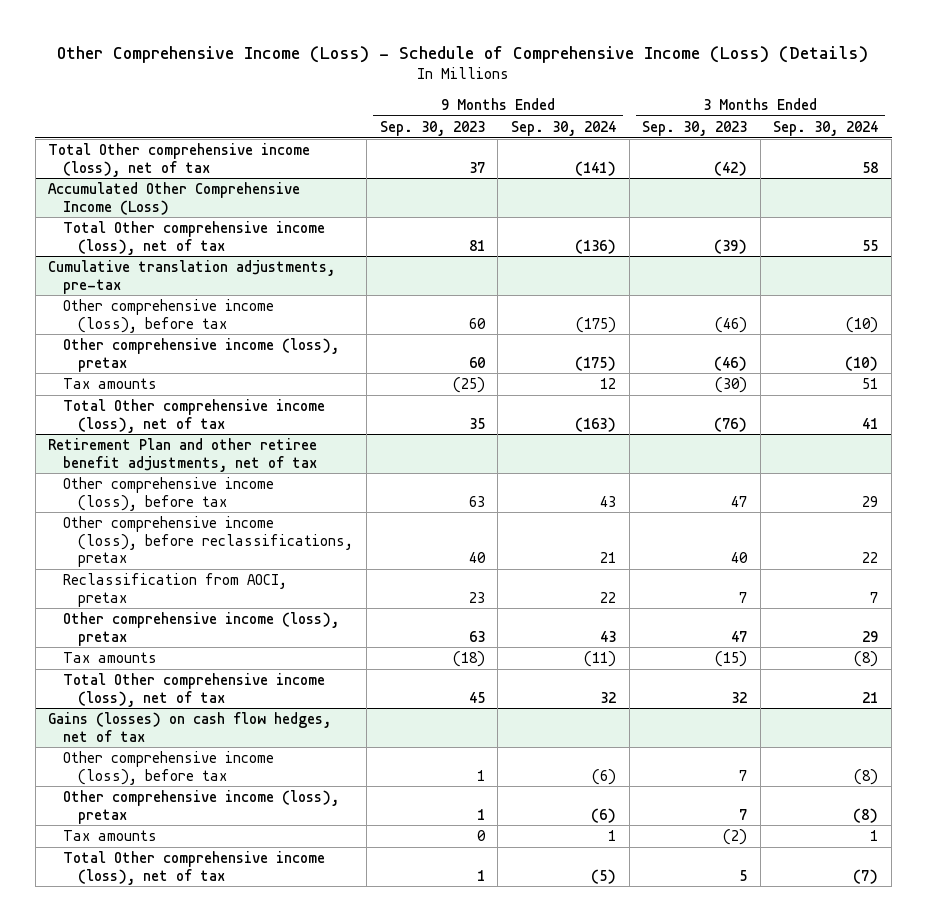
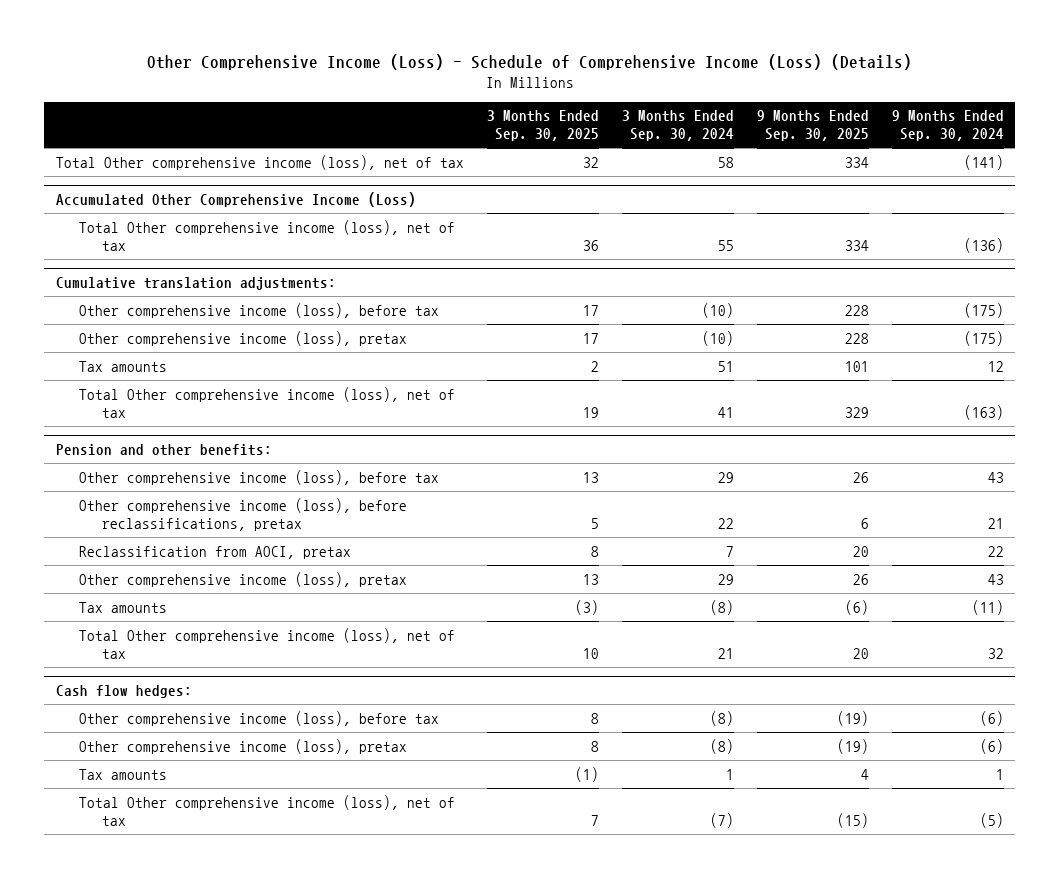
[379,120,485,136] Sep. 30, 2023 -> none
[642,120,748,136] Sep. 30, 2023 -> none
none -> [486,110,599,142] 3 Months Ended Sep. 30, 2025
none -> [756,110,869,142] 9 Months Ended Sep. 30, 2025
[48,260,336,294] Cumulative translation adjustments, pre-tax -> [55,276,336,290] Cumulative translation adjustments:
[48,438,318,472] Retirement Plan and other retiree benefit adjustments, net of tax -> [55,443,272,456] Pension and other benefits:
[48,712,332,742] Gains (losses) on cash flow hedges, net of tax -> [55,684,192,698] Cash flow hedges:

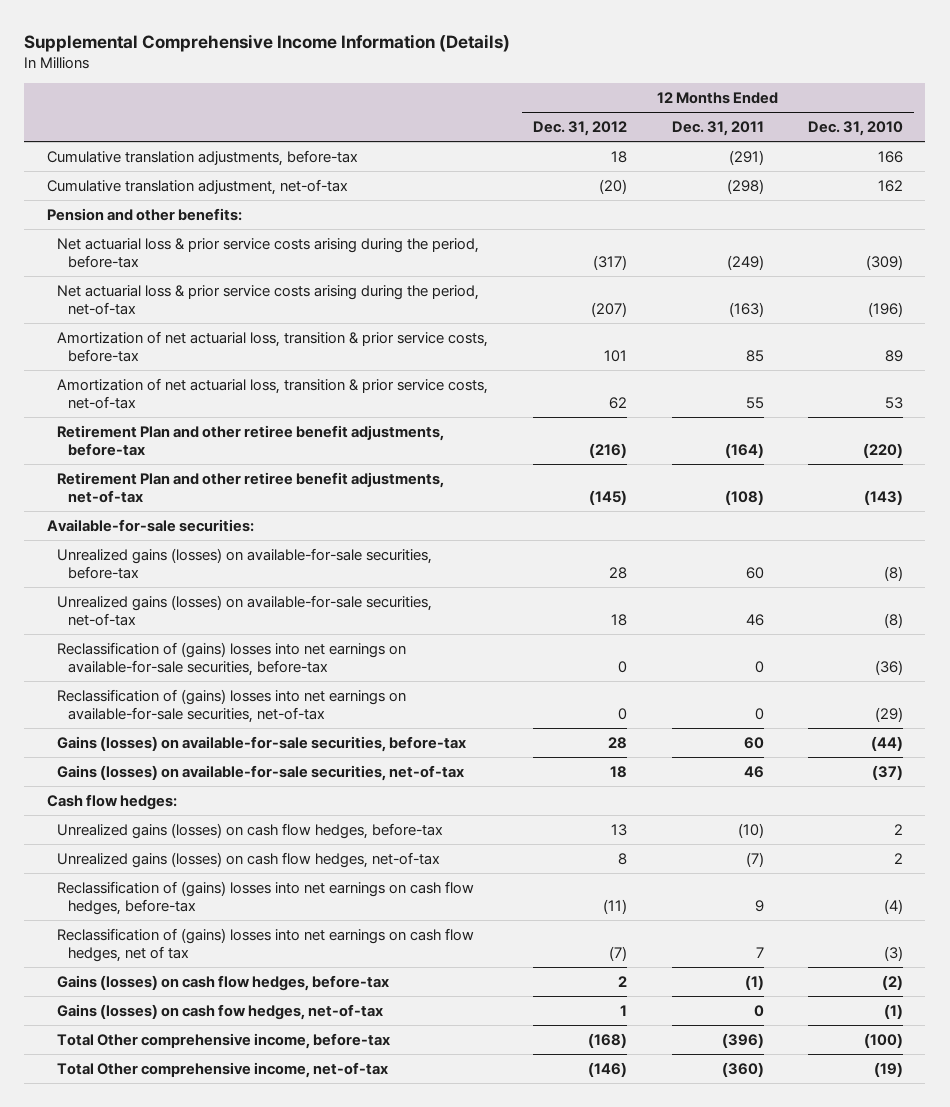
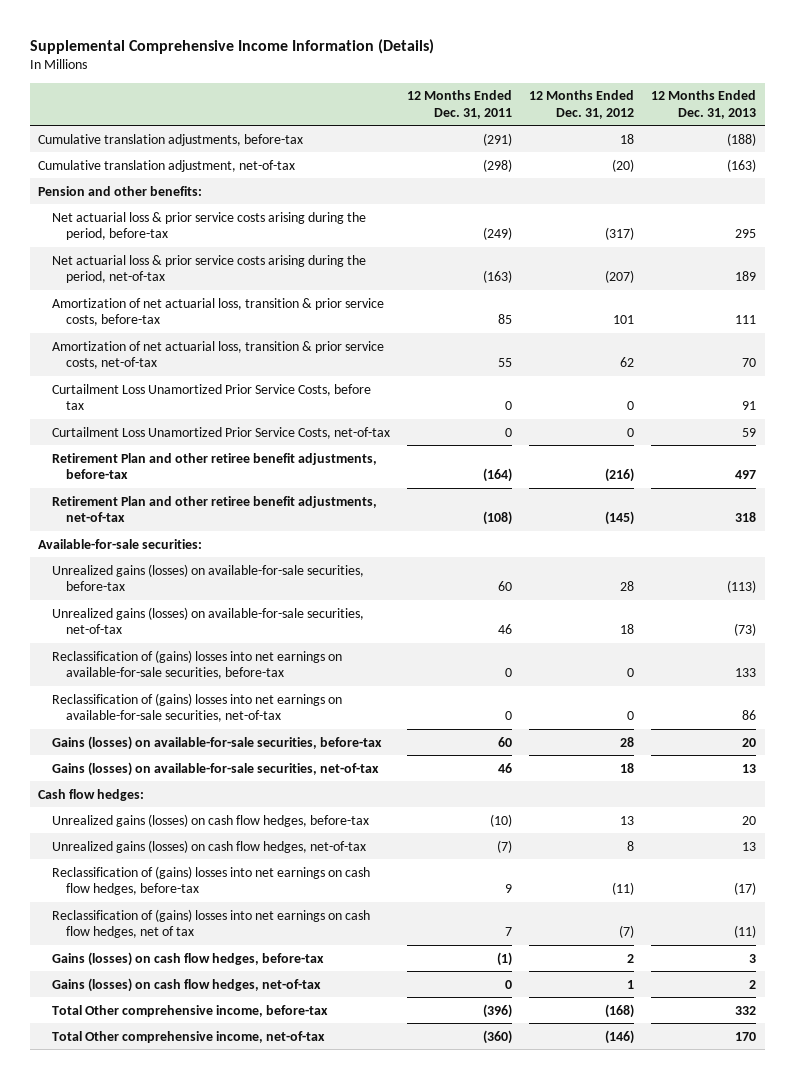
[808,120,904,136] Dec. 31, 2010 -> none
none -> [651,90,757,119] 12 Months Ended Dec. 31, 2013
none -> [52,383,372,410] Curtailment Loss Unamortized Prior Service Costs, before tax
none -> [52,426,391,439] Curtailment Loss Unamortized Prior Service Costs, net-of-tax
[57,1003,384,1020] Gains (losses) on cash fow hedges, net-of-tax -> [52,977,322,992] Gains (losses) on cash flow hedges, net-of-tax

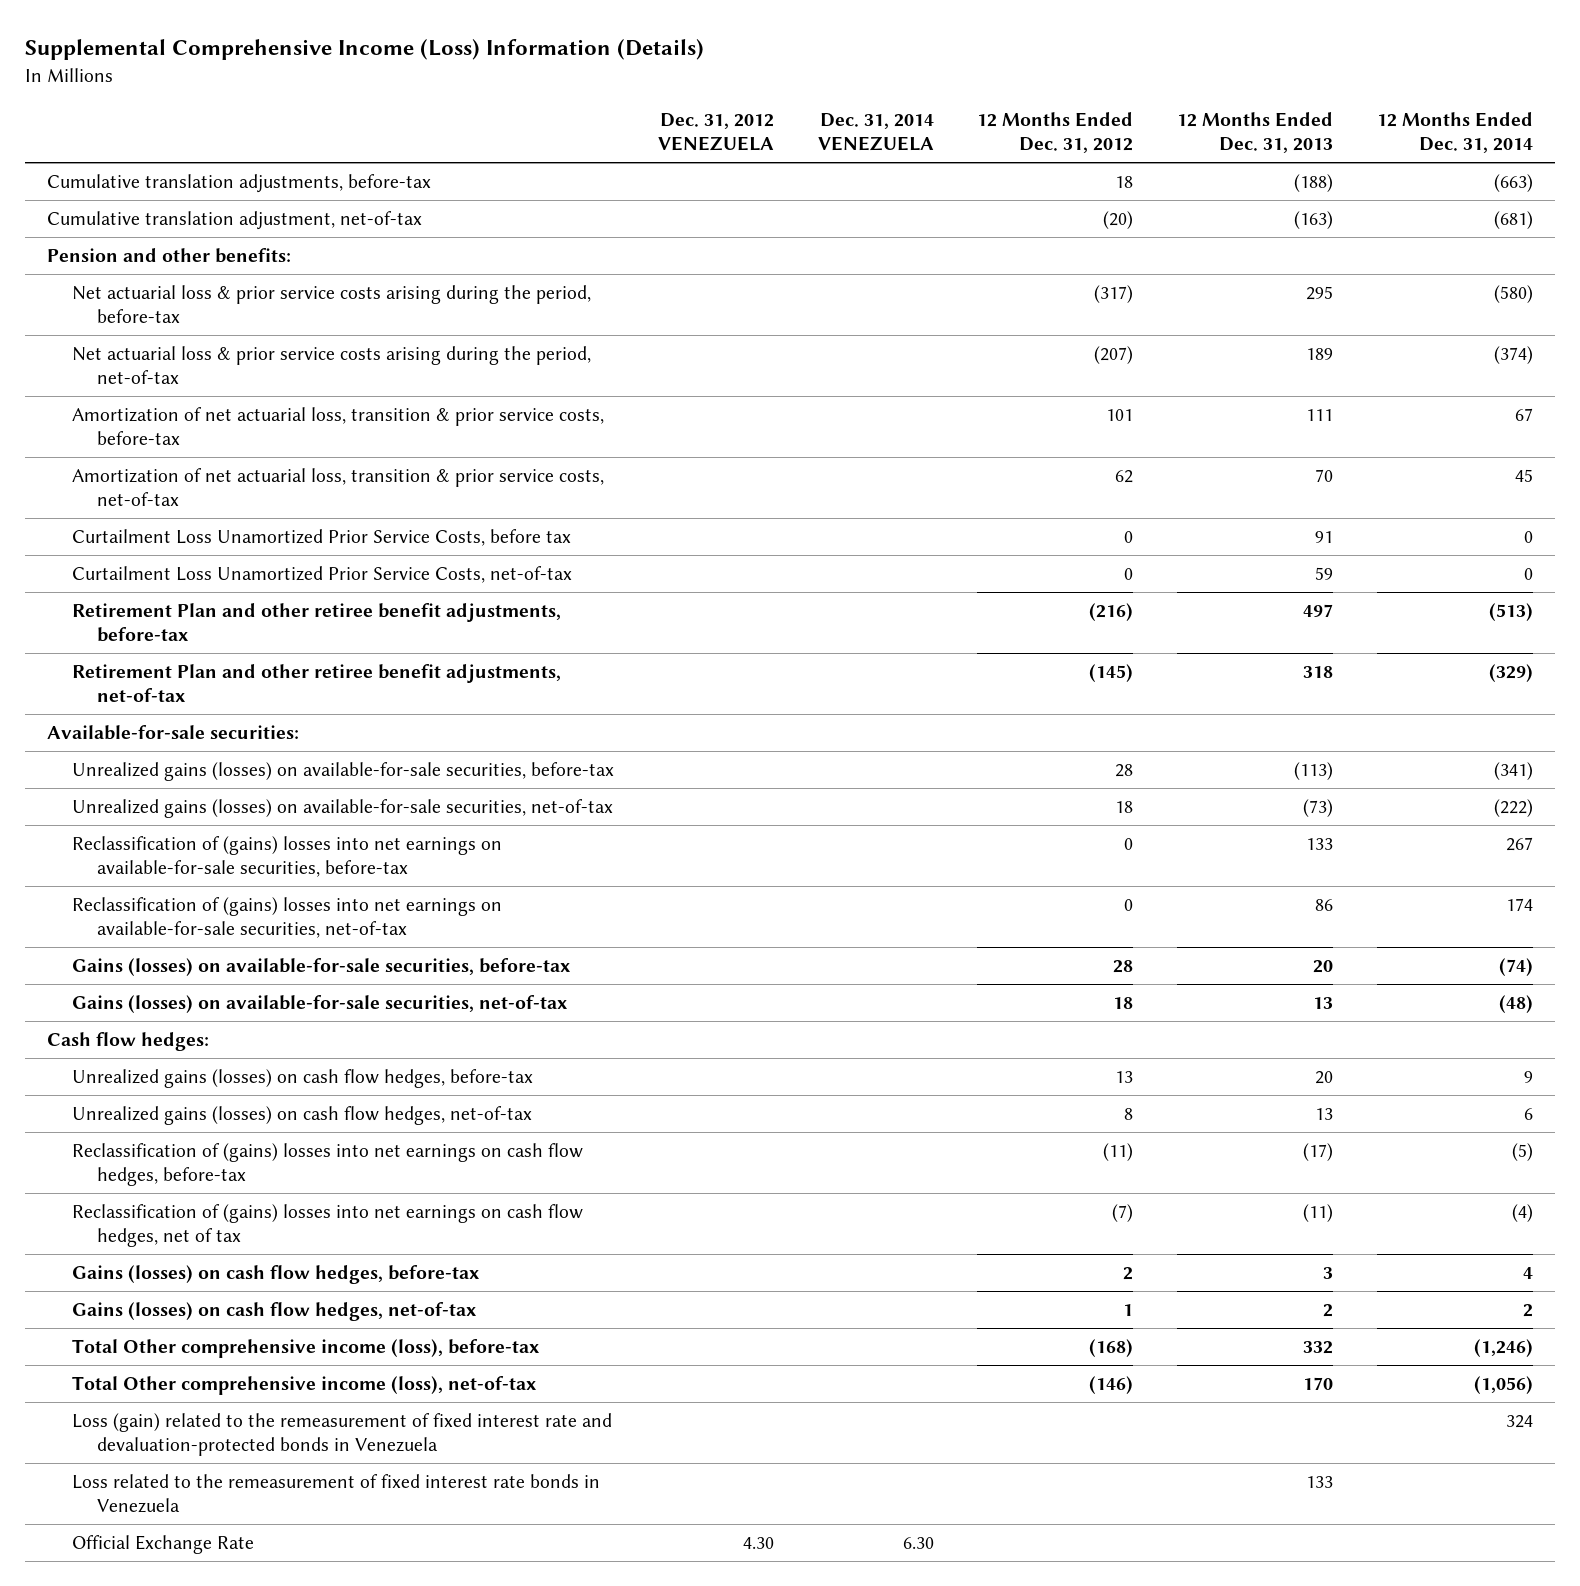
[29,38,434,54] Supplemental Comprehensive Income Information (Details) -> [25,39,705,61] Supplemental Comprehensive Income (Loss) Information (Details)
[407,90,513,119] 12 Months Ended Dec. 31, 2011 -> none
none -> [657,112,774,152] Dec. 31, 2012 VENEZUELA
none -> [817,112,934,152] Dec. 31, 2014 VENEZUELA
none -> [1376,111,1533,154] 12 Months Ended Dec. 31, 2014
[52,1004,329,1017] Total Other comprehensive income, before-tax -> [72,1338,541,1358] Total Other comprehensive income (loss), before-tax
[52,1030,326,1043] Total Other comprehensive income, net-of-tax -> [72,1375,538,1395] Total Other comprehensive income (loss), net-of-tax
none -> [72,1412,613,1457] Loss (gain) related to the remeasurement of fixed interest rate and devaluation-protected bonds in Venezuela
none -> [72,1473,601,1514] Loss related to the remeasurement of fixed interest rate bonds in Venezuela
none -> [72,1534,255,1554] Official Exchange Rate

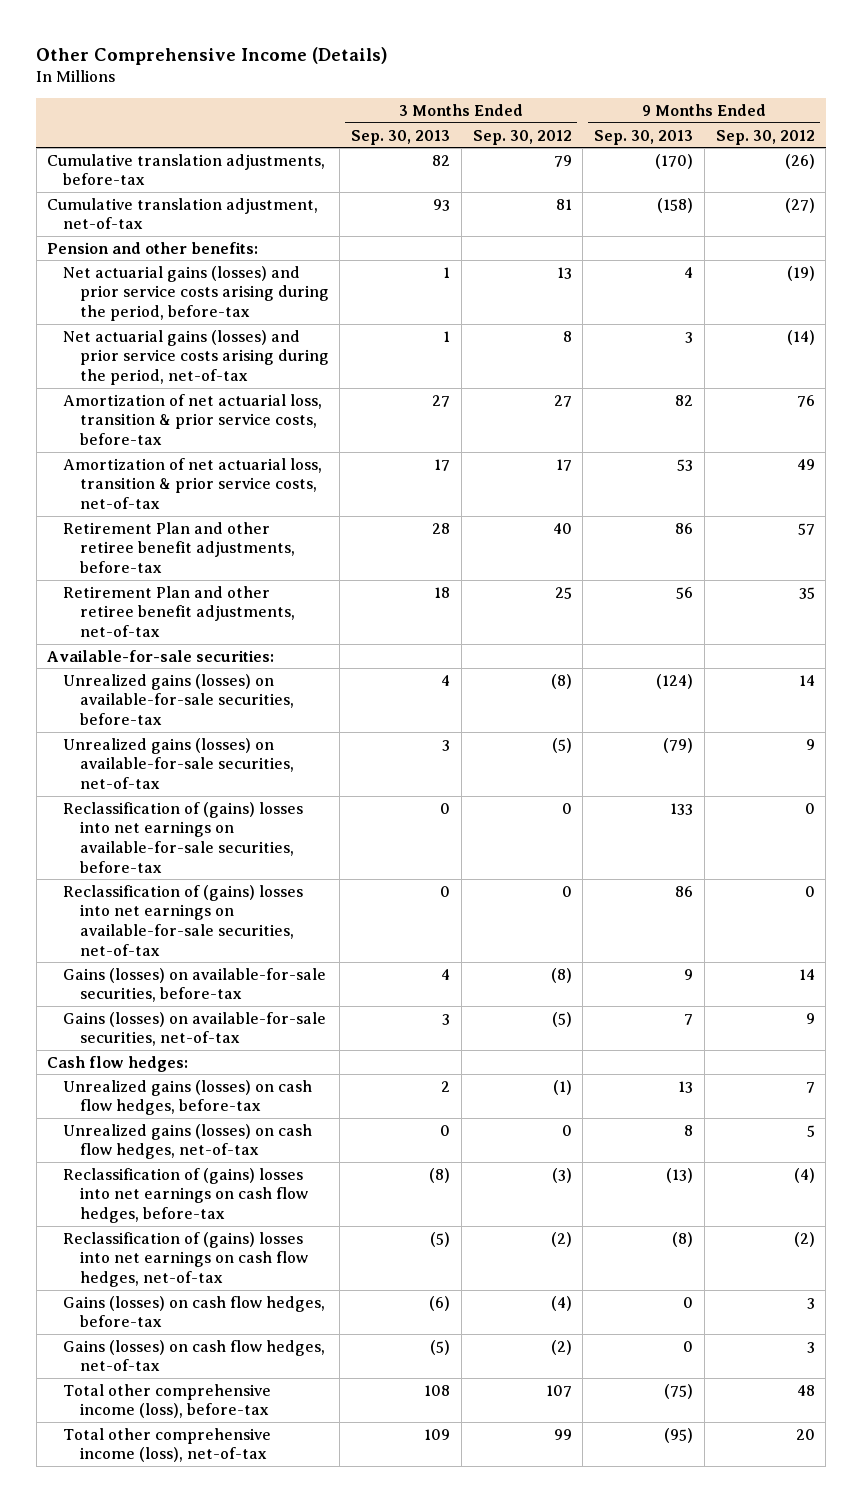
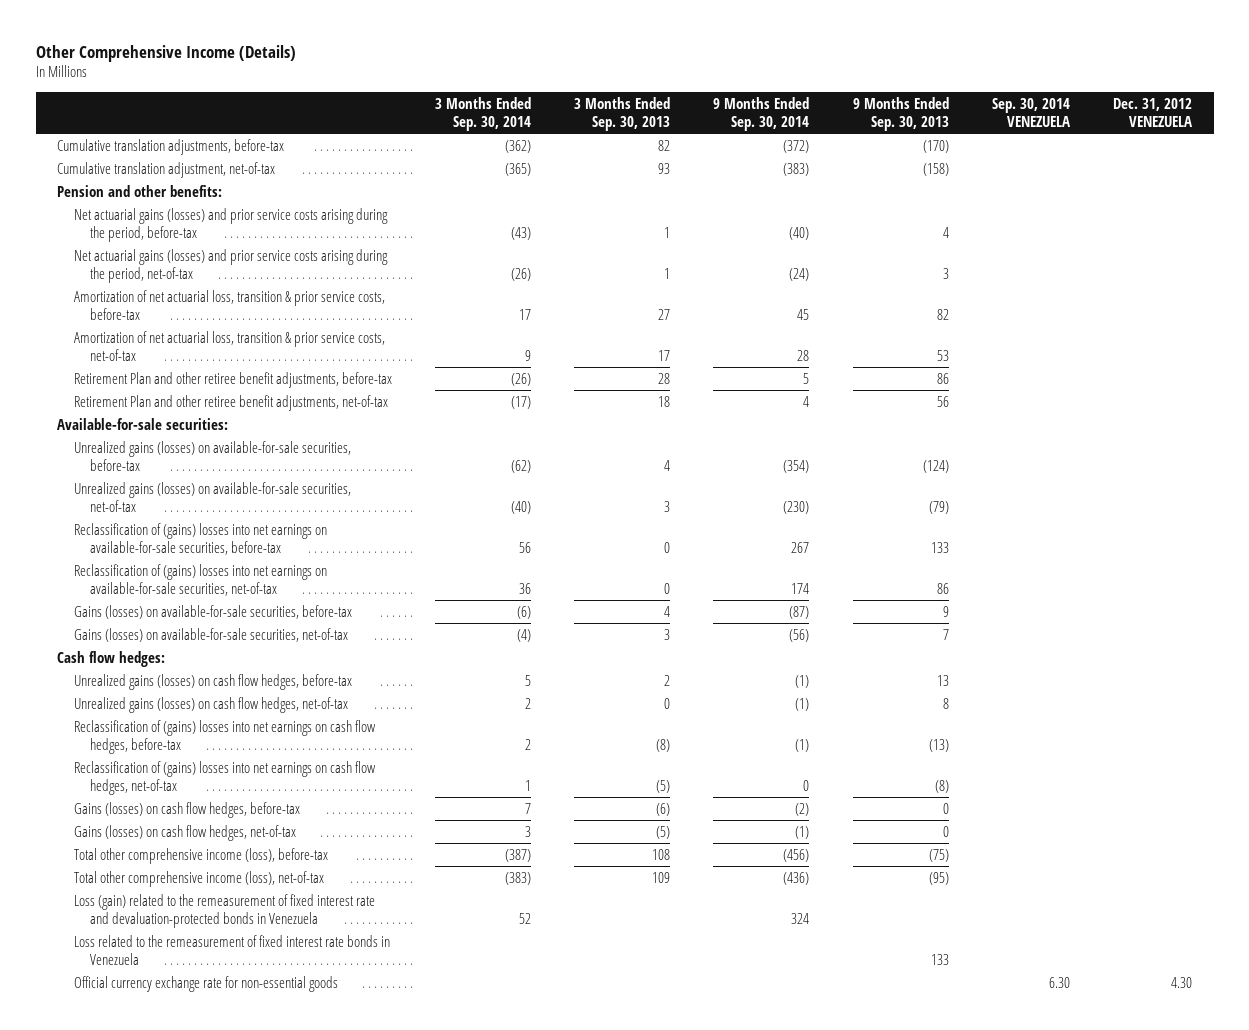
[472,129,572,145] Sep. 30, 2012 -> none
[715,129,815,145] Sep. 30, 2012 -> none
none -> [434,96,531,131] 3 Months Ended Sep. 30, 2014
none -> [713,96,810,131] 9 Months Ended Sep. 30, 2014
none -> [991,97,1071,127] Sep. 30, 2014 VENEZUELA
none -> [1112,97,1193,127] Dec. 31, 2012 VENEZUELA
none -> [73,893,375,928] Loss (gain) related to the remeasurement of fixed interest rate and devaluation-protected bonds in Venezuela
none -> [73,934,390,965] Loss related to the remeasurement of fixed interest rate bonds in Venezuela
none -> [73,975,338,992] Official currency exchange rate for non-essential goods

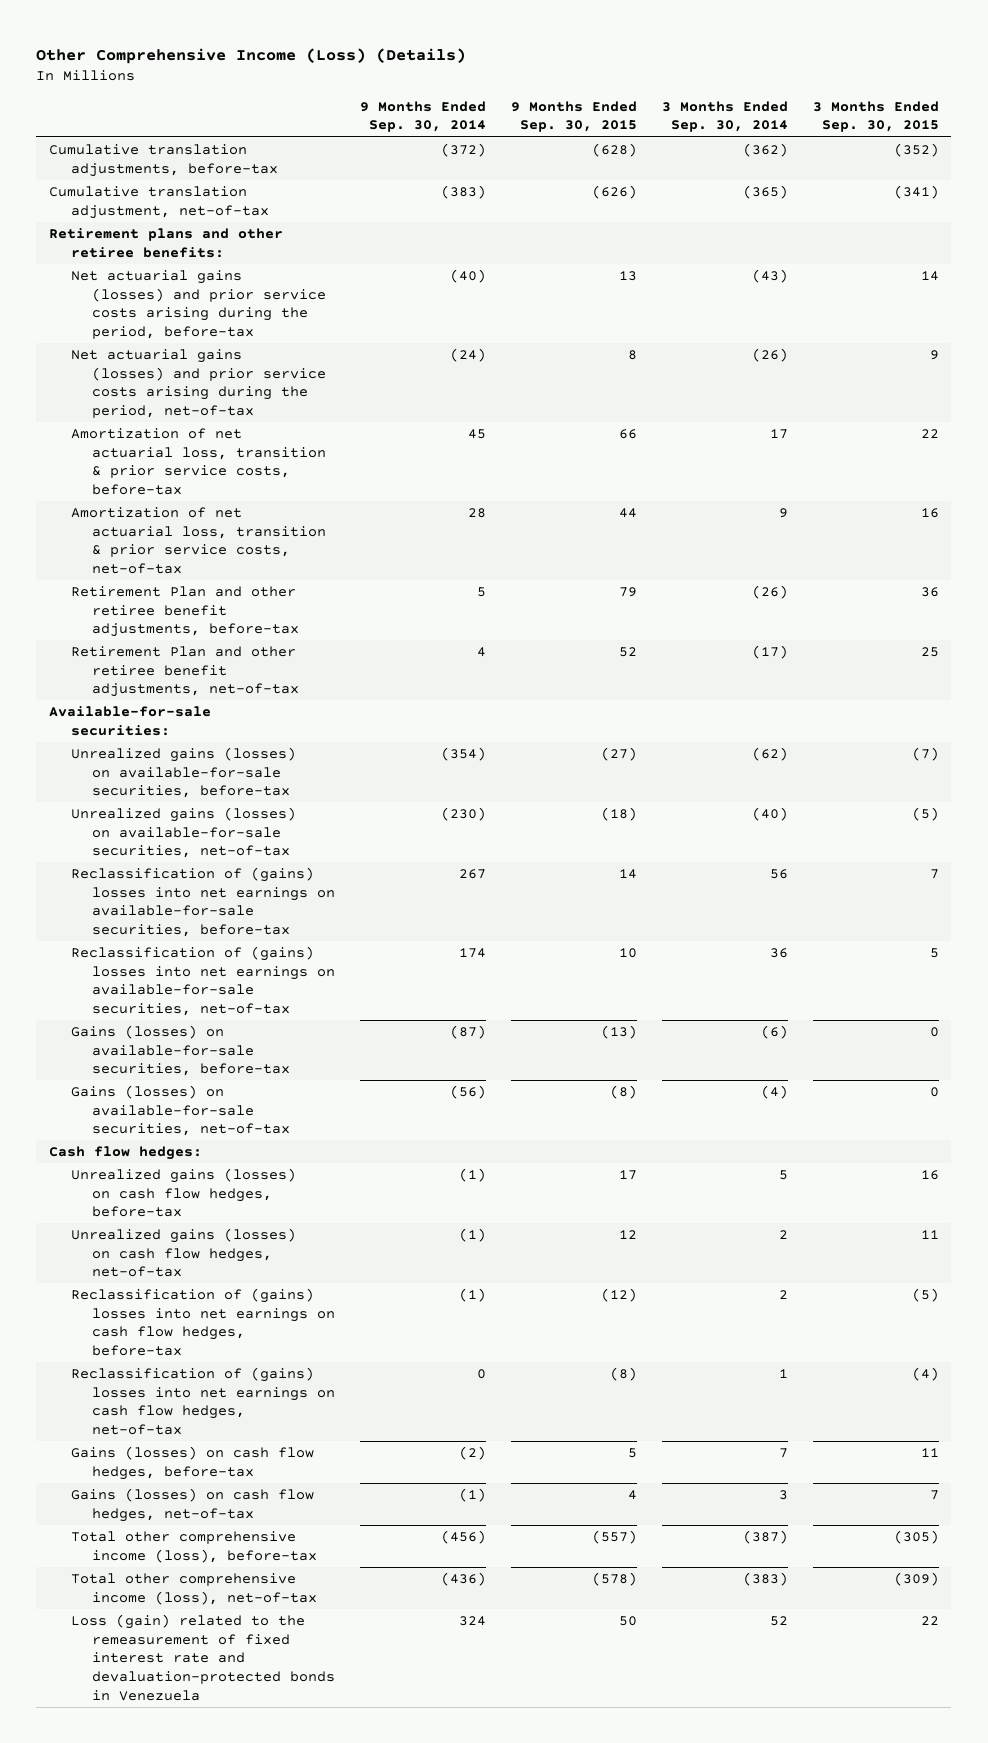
[35,45,296,63] Other Comprehensive Income (Details) -> [36,47,467,64] Other Comprehensive Income (Loss) (Details)
[574,96,671,131] 3 Months Ended Sep. 30, 2013 -> none
[852,96,949,131] 9 Months Ended Sep. 30, 2013 -> none
[991,97,1071,127] Sep. 30, 2014 VENEZUELA -> none
[1112,97,1193,127] Dec. 31, 2012 VENEZUELA -> none
none -> [511,100,638,133] 9 Months Ended Sep. 30, 2015
none -> [812,100,939,133] 3 Months Ended Sep. 30, 2015
[57,184,223,197] Pension and other benefits: -> [48,227,283,258] Retirement plans and other retiree benefits:
[73,934,390,965] Loss related to the remeasurement of fixed interest rate bonds in Venezuela -> none
[73,975,338,992] Official currency exchange rate for non-essential goods -> none

